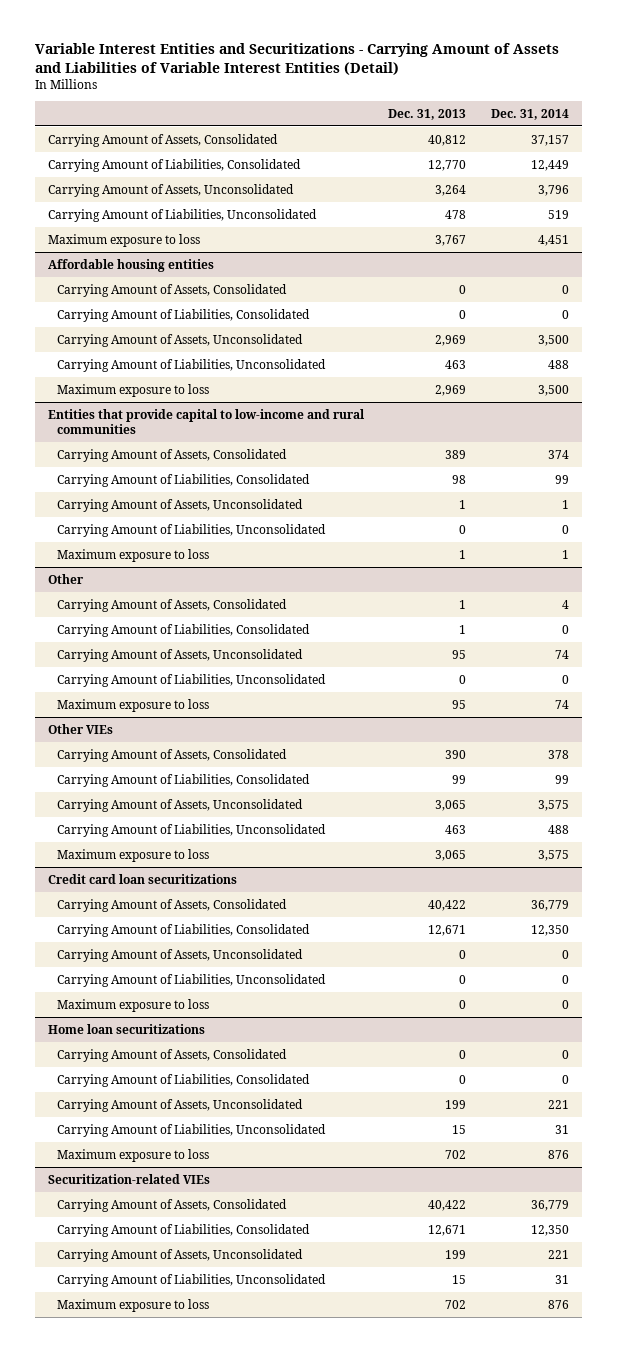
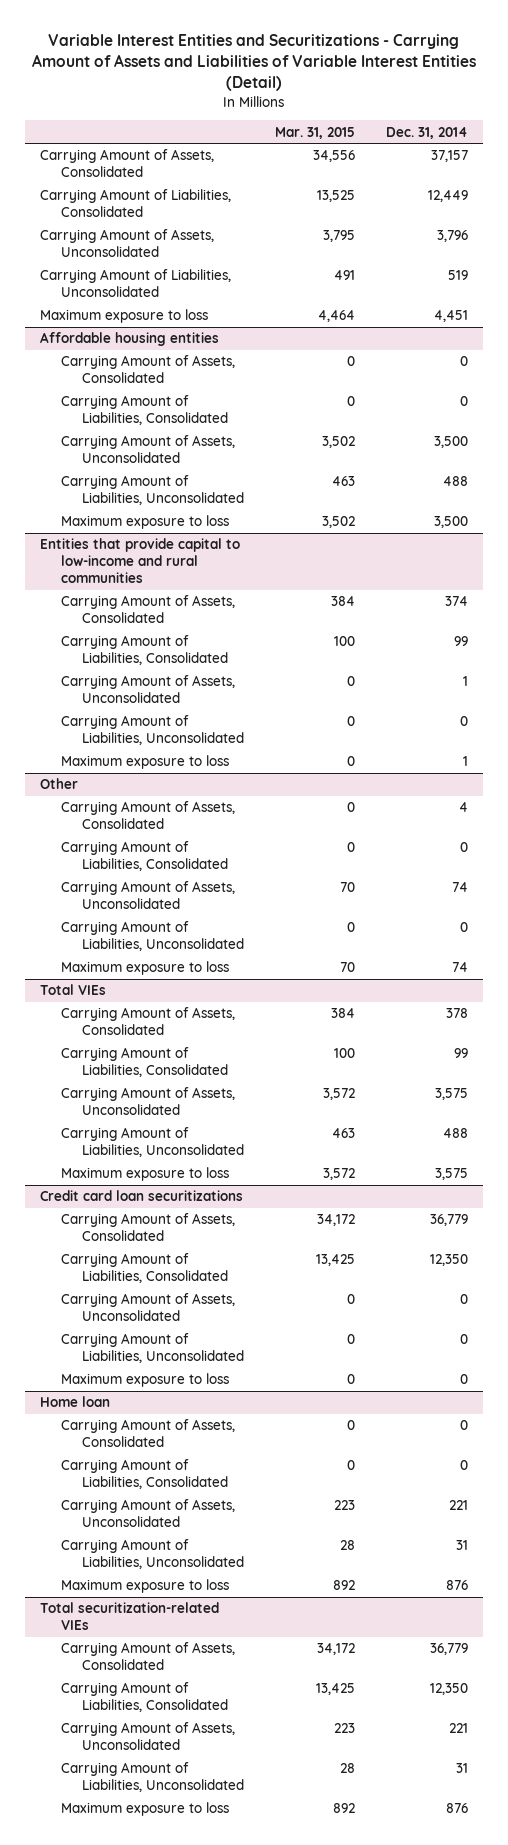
[388,109,467,121] Dec. 31, 2013 -> none
none -> [274,126,355,139] Mar. 31, 2015
[47,723,113,734] Other VIEs -> [39,984,106,996] Total VIEs
[47,1023,205,1034] Home loan securitizations -> [39,1396,110,1408] Home loan
[47,1173,210,1184] Securitization-related VIEs -> [39,1602,219,1631] Total securitization-related VIEs

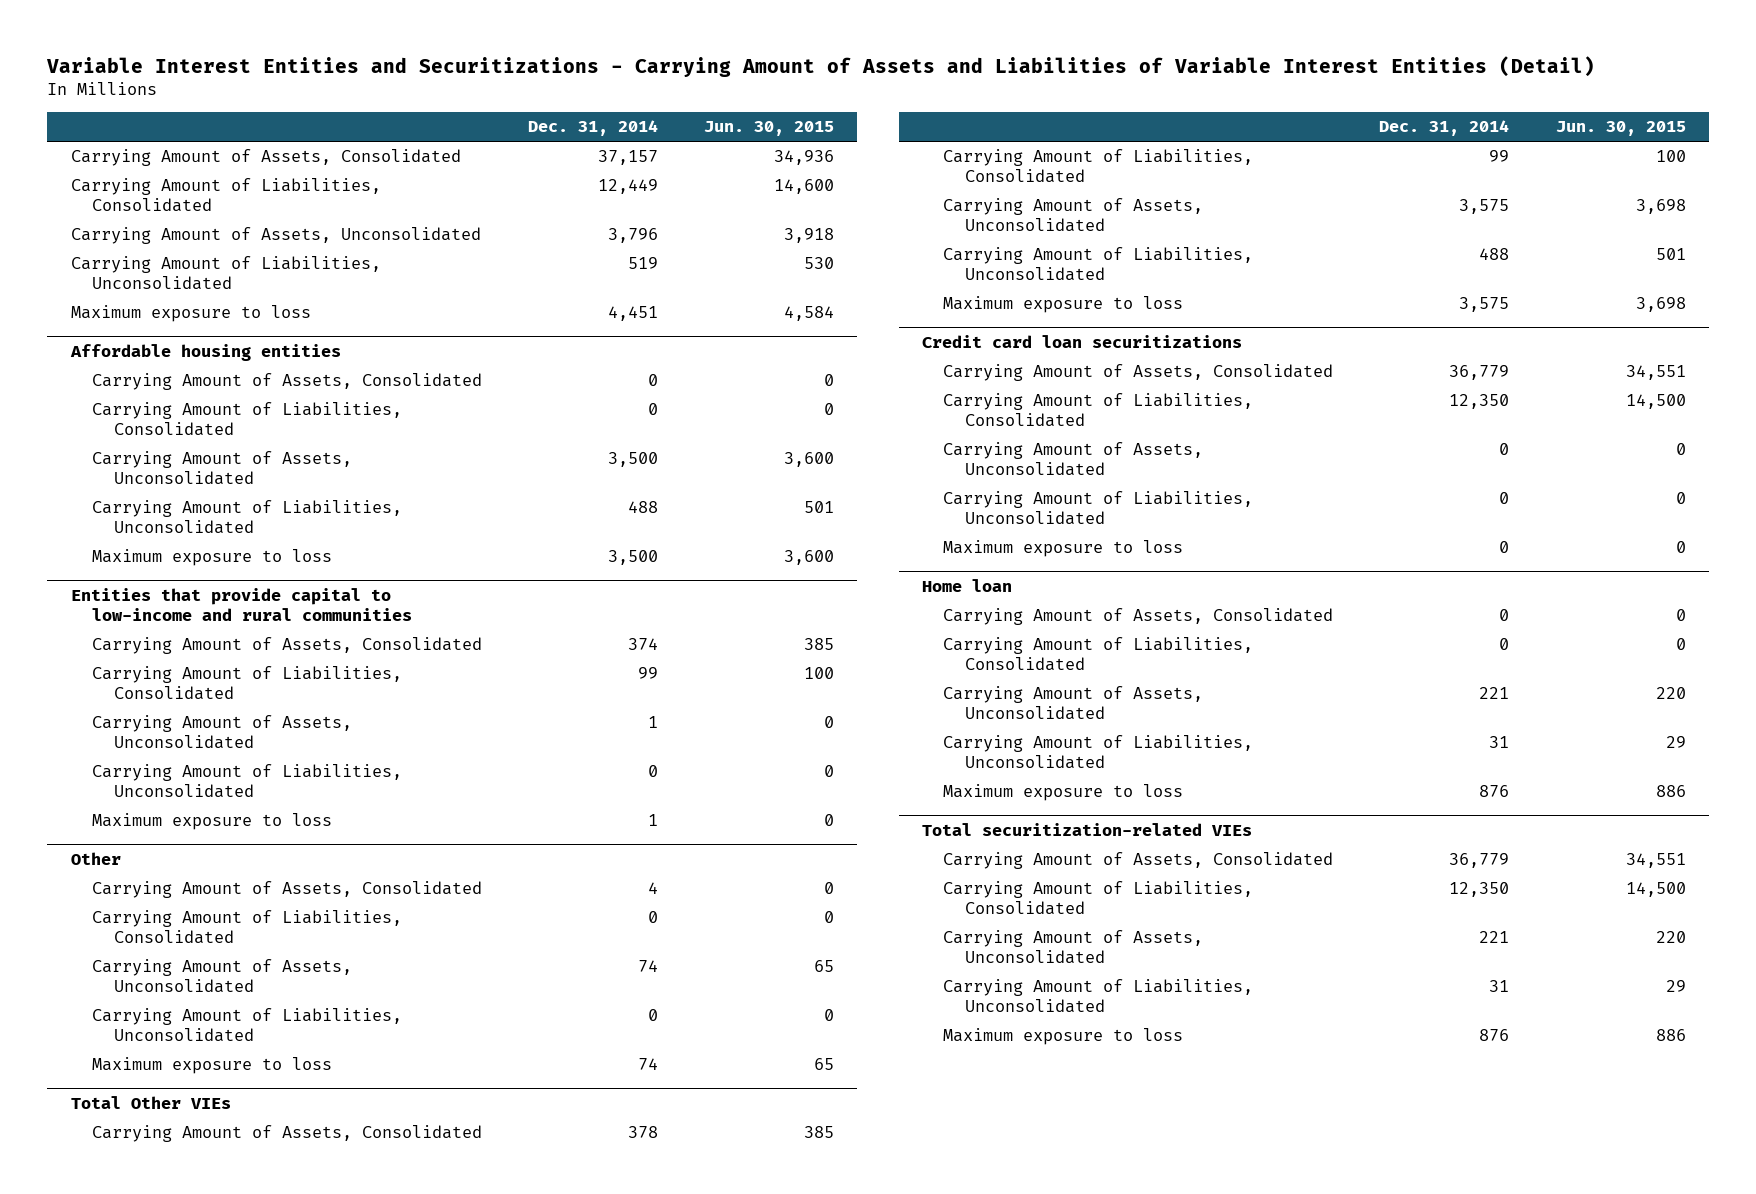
[274,126,355,139] Mar. 31, 2015 -> none
none -> [704,121,835,137] Jun. 30, 2015
[39,984,106,996] Total VIEs -> [70,1096,231,1110] Total Other VIEs

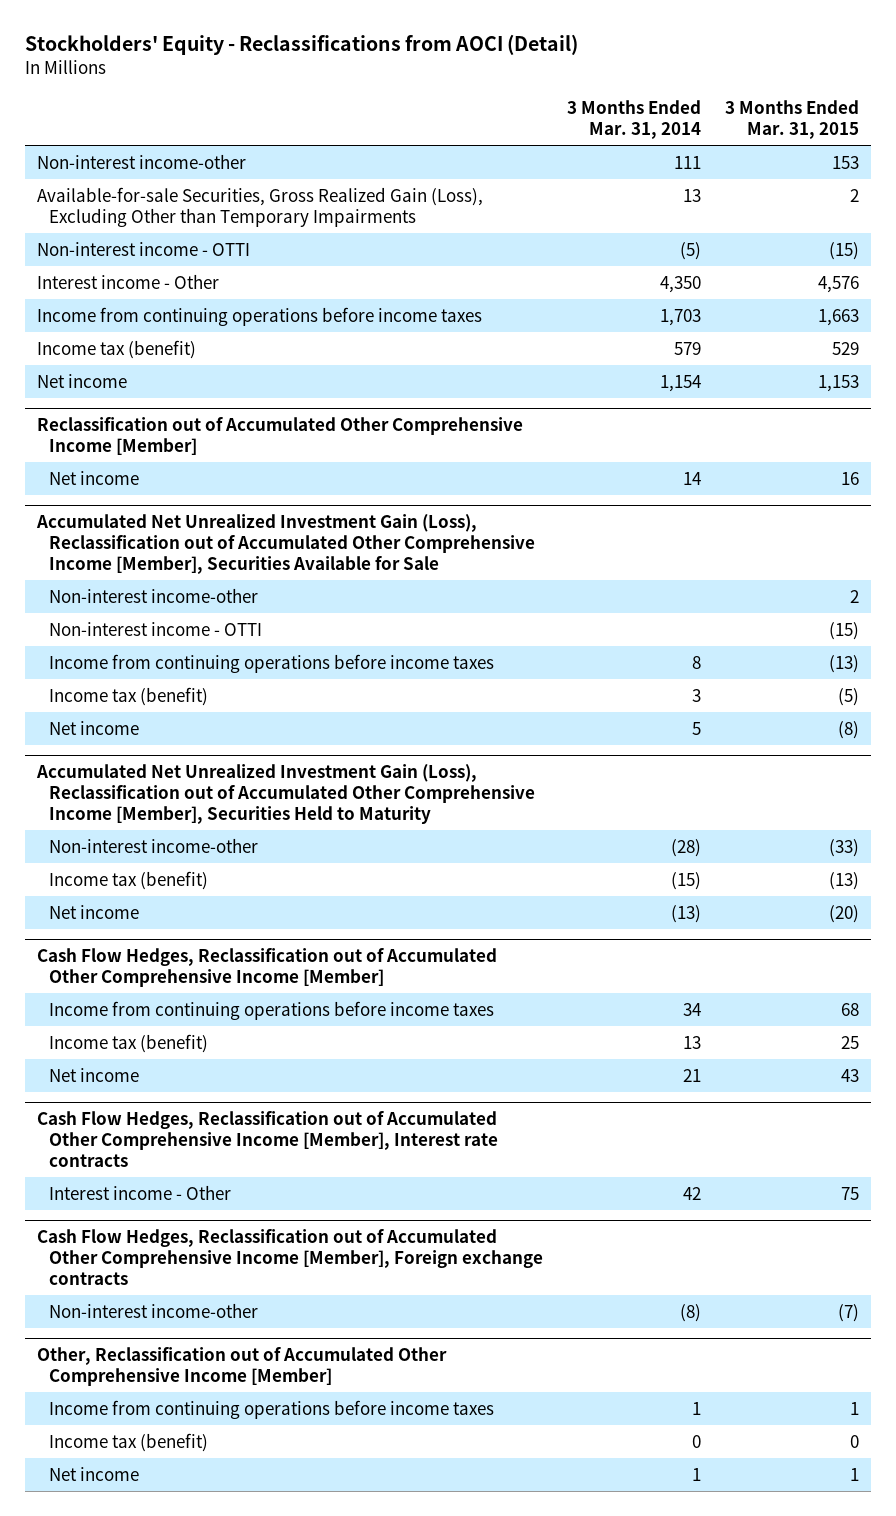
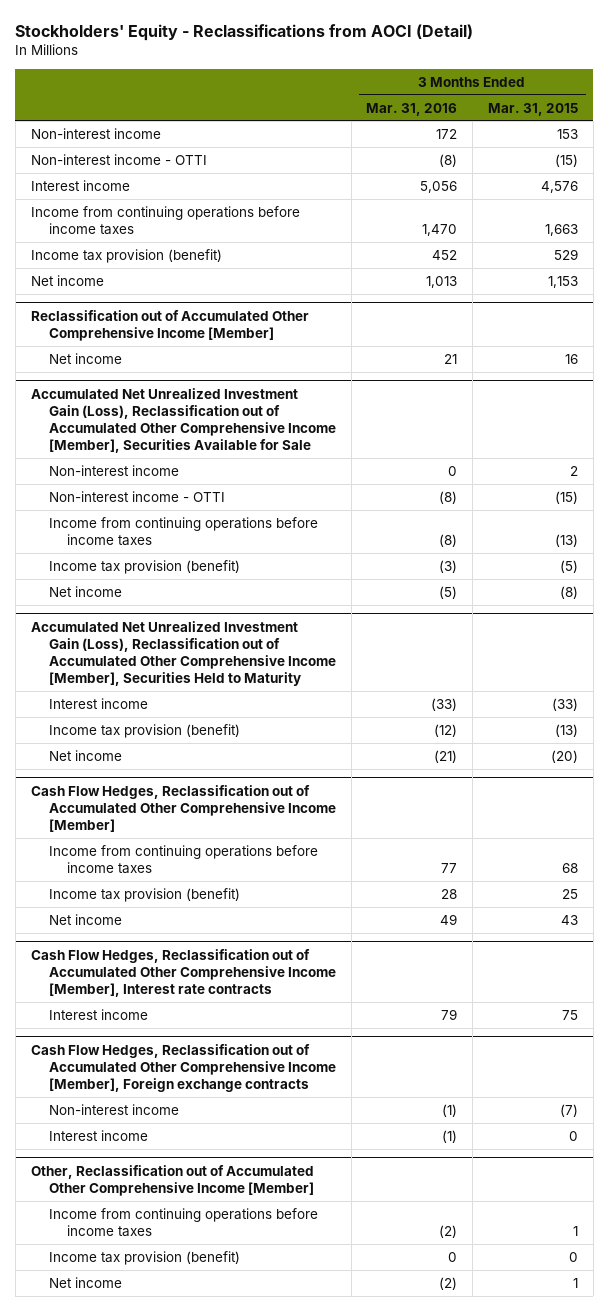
[567,99,702,139] 3 Months Ended Mar. 31, 2014 -> none
none -> [366,102,458,116] Mar. 31, 2016
[37,186,484,227] Available-for-sale Securities, Gross Realized Gain (Loss), Excluding Other than Temporary Impairments -> none
[37,153,247,169] Non-interest income-other -> [30,127,161,139] Non-interest income
[37,273,220,289] Interest income - Other -> [30,179,130,191] Interest income
[37,339,197,359] Income tax (benefit) -> [30,248,222,263] Income tax provision (benefit)
[49,587,259,603] Non-interest income-other -> [48,464,179,476] Non-interest income
[49,686,209,706] Income tax (benefit) -> [48,559,240,574] Income tax provision (benefit)
[49,837,259,853] Non-interest income-other -> [48,697,148,709] Interest income
[49,870,209,890] Income tax (benefit) -> [48,723,240,738] Income tax provision (benefit)
[49,1033,209,1053] Income tax (benefit) -> [48,887,240,902] Income tax provision (benefit)
[49,1184,232,1200] Interest income - Other -> [48,1008,148,1020] Interest income
[49,1302,259,1318] Non-interest income-other -> [48,1103,179,1115] Non-interest income
none -> [48,1129,148,1141] Interest income
[49,1432,209,1452] Income tax (benefit) -> [48,1250,240,1265] Income tax provision (benefit)

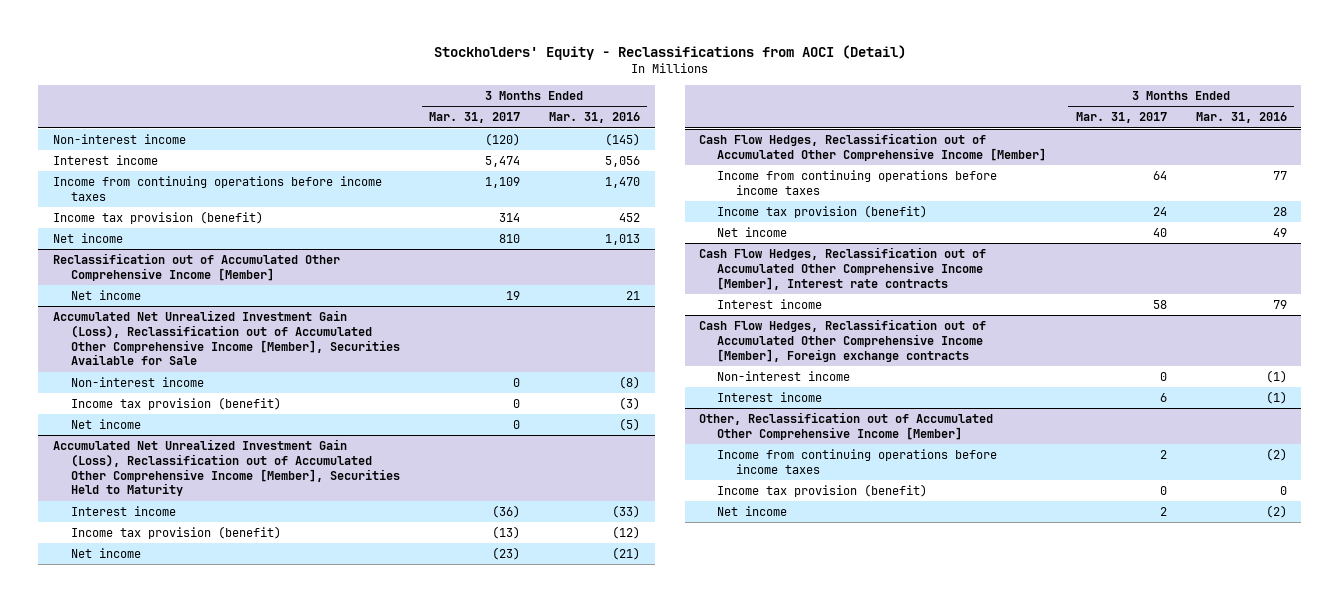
[487,102,578,116] Mar. 31, 2015 -> none
none -> [428,112,520,124] Mar. 31, 2017
[30,153,207,165] Non-interest income - OTTI -> none
[436,128,458,139] 172 -> [605,133,641,147] (145)
[48,490,225,502] Non-interest income - OTTI -> none
[48,516,318,547] Income from continuing operations before income taxes -> none
[448,465,458,476] 0 -> [619,376,641,390] (8)

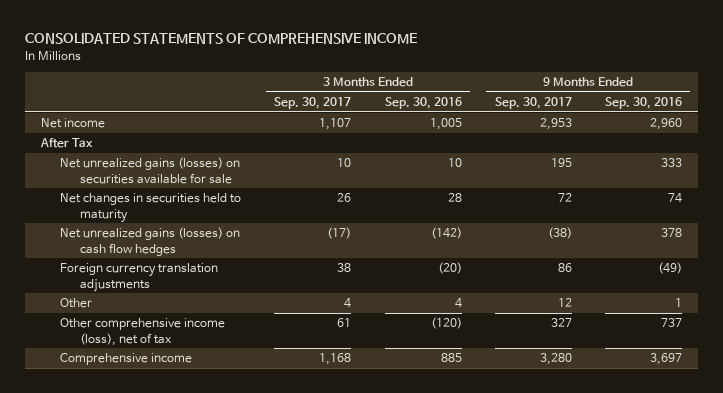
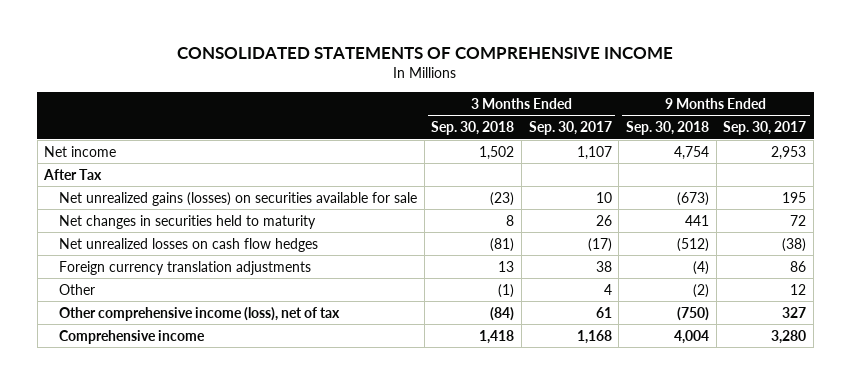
[384,97,462,110] Sep. 30, 2016 -> none
[604,97,682,110] Sep. 30, 2016 -> none
none -> [431,121,515,136] Sep. 30, 2018
none -> [626,121,710,136] Sep. 30, 2018
[60,227,241,256] Net unrealized gains (losses) on cash flow hedges -> [59,237,319,252] Net unrealized losses on cash flow hedges

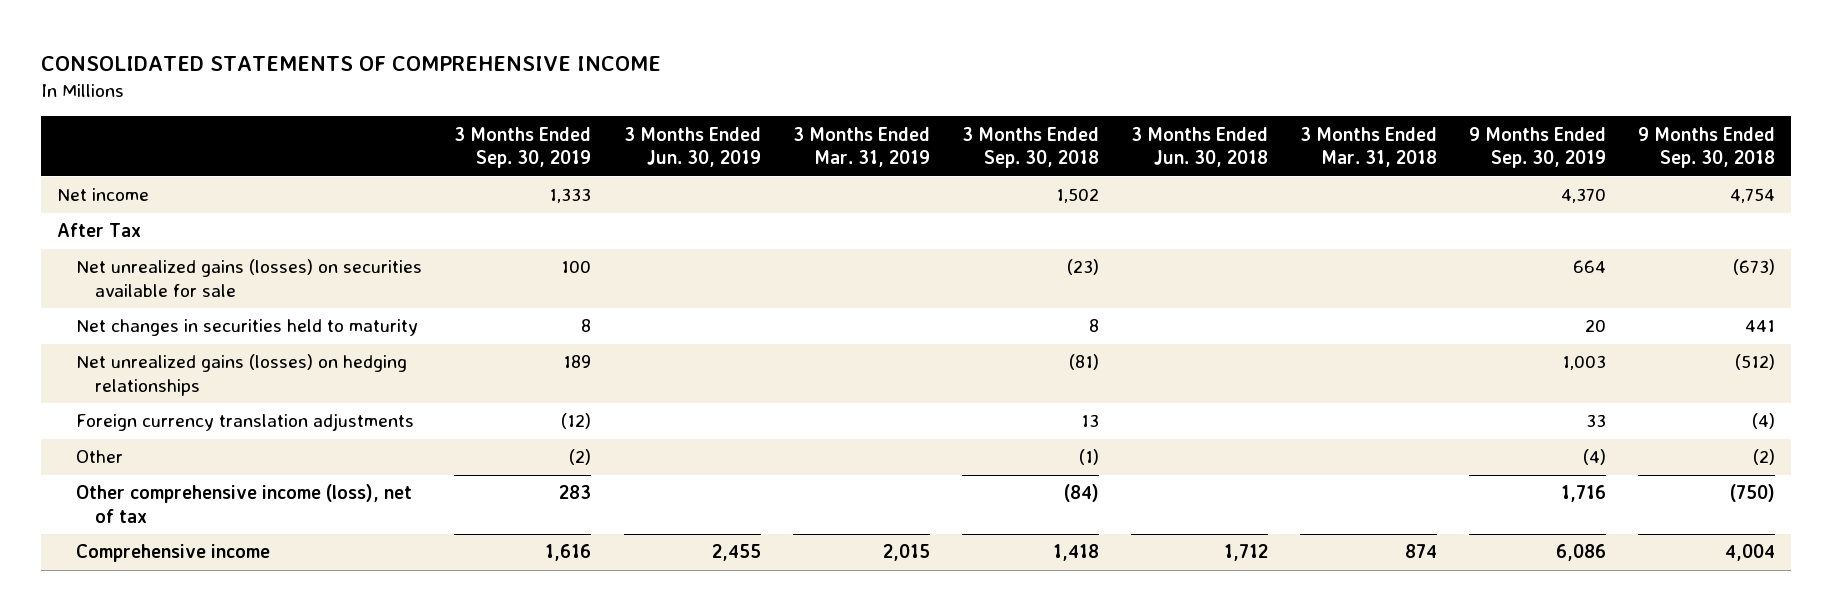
[528,121,612,136] Sep. 30, 2017 -> none
[723,121,807,136] Sep. 30, 2017 -> none
none -> [454,126,592,169] 3 Months Ended Sep. 30, 2019
none -> [623,126,761,168] 3 Months Ended Jun. 30, 2019
none -> [792,126,930,168] 3 Months Ended Mar. 31, 2019
none -> [1130,126,1268,168] 3 Months Ended Jun. 30, 2018
none -> [1299,126,1437,168] 3 Months Ended Mar. 31, 2018
none -> [1468,126,1606,169] 9 Months Ended Sep. 30, 2019
[59,237,319,252] Net unrealized losses on cash flow hedges -> [76,354,408,396] Net unrealized gains (losses) on hedging relationships

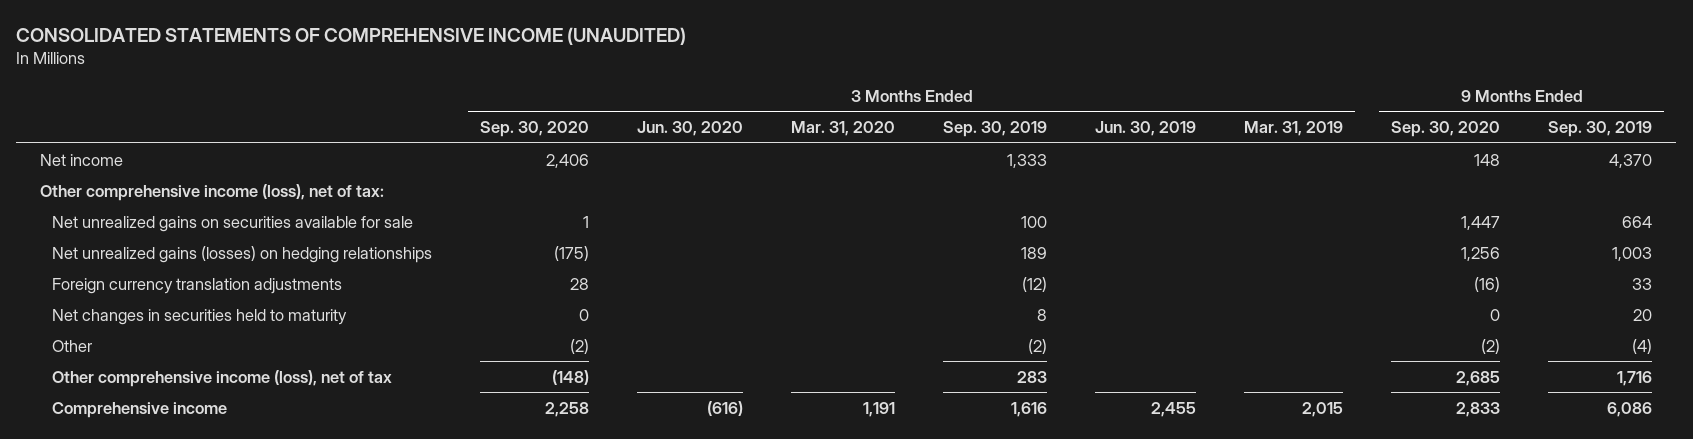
[41,56,662,72] CONSOLIDATED STATEMENTS OF COMPREHENSIVE INCOME -> [16,26,687,45] CONSOLIDATED STATEMENTS OF COMPREHENSIVE INCOME (UNAUDITED)
[961,126,1099,169] 3 Months Ended Sep. 30, 2018 -> none
[1130,126,1268,168] 3 Months Ended Jun. 30, 2018 -> none
[1299,126,1437,168] 3 Months Ended Mar. 31, 2018 -> none
[1638,126,1776,169] 9 Months Ended Sep. 30, 2018 -> none
none -> [479,121,589,138] Sep. 30, 2020
none -> [637,121,744,137] Jun. 30, 2020
none -> [791,121,896,137] Mar. 31, 2020
none -> [1391,121,1501,138] Sep. 30, 2020
[57,223,142,238] After Tax -> [40,183,385,201] Other comprehensive income (loss), net of tax:
[76,259,423,297] Net unrealized gains (losses) on securities available for sale -> [51,215,413,232] Net unrealized gains on securities available for sale
[76,319,419,337] Net changes in securities held to maturity -> [51,308,347,325] Net changes in securities held to maturity

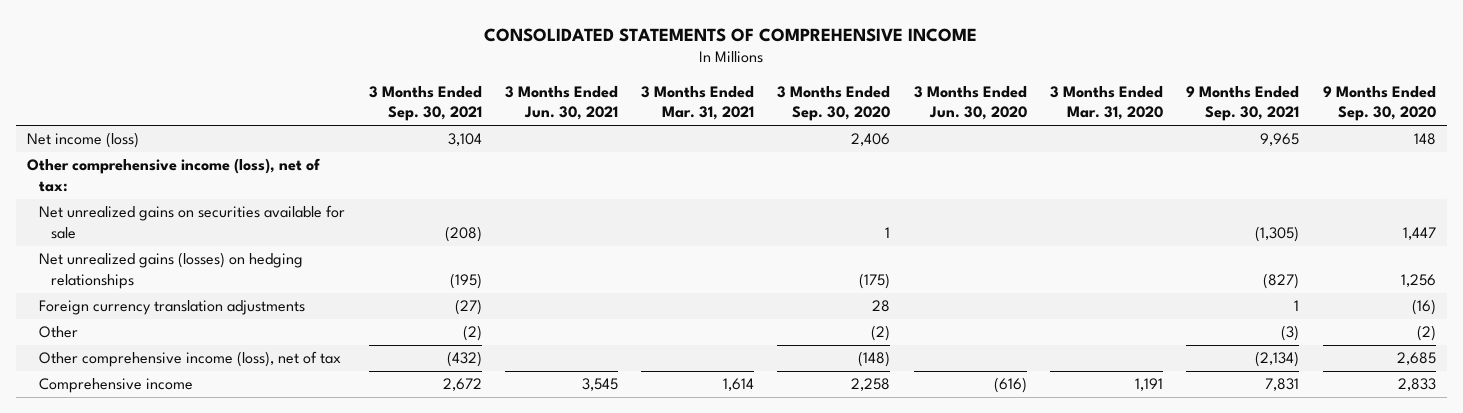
[16,26,687,45] CONSOLIDATED STATEMENTS OF COMPREHENSIVE INCOME (UNAUDITED) -> [484,27,978,42] CONSOLIDATED STATEMENTS OF COMPREHENSIVE INCOME
[943,121,1048,138] Sep. 30, 2019 -> none
[1095,121,1197,137] Jun. 30, 2019 -> none
[1244,121,1344,137] Mar. 31, 2019 -> none
[1548,121,1653,138] Sep. 30, 2019 -> none
none -> [368,85,482,122] 3 Months Ended Sep. 30, 2021
none -> [504,85,618,121] 3 Months Ended Jun. 30, 2021
none -> [641,85,755,121] 3 Months Ended Mar. 31, 2021
none -> [1186,85,1300,122] 9 Months Ended Sep. 30, 2021
[40,153,124,166] Net income -> [27,132,140,149] Net income (loss)
[51,308,347,325] Net changes in securities held to maturity -> none

